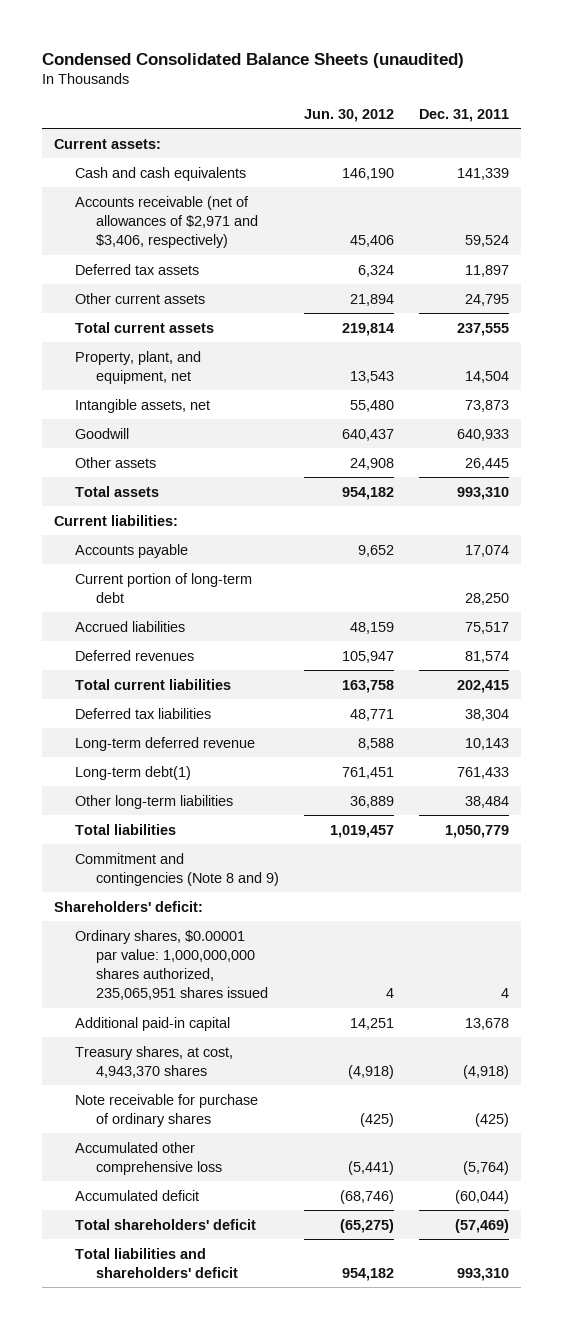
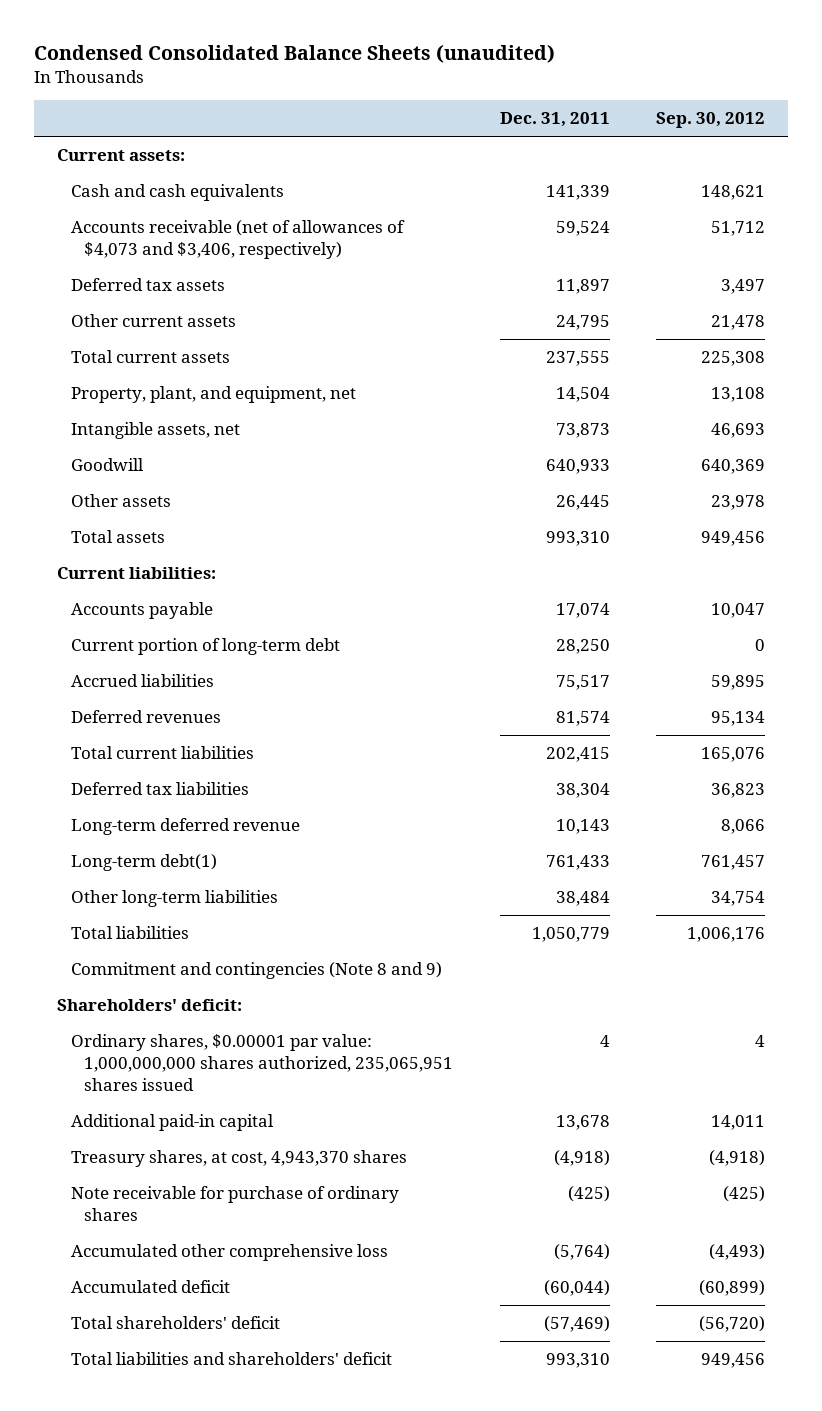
[303,108,394,122] Jun. 30, 2012 -> none
none -> [656,112,766,129] Sep. 30, 2012
[75,195,258,248] Accounts receivable (net of allowances of $2,971 and $3,406, respectively) -> [70,219,405,260] Accounts receivable (net of allowances of $4,073 and $3,406, respectively)

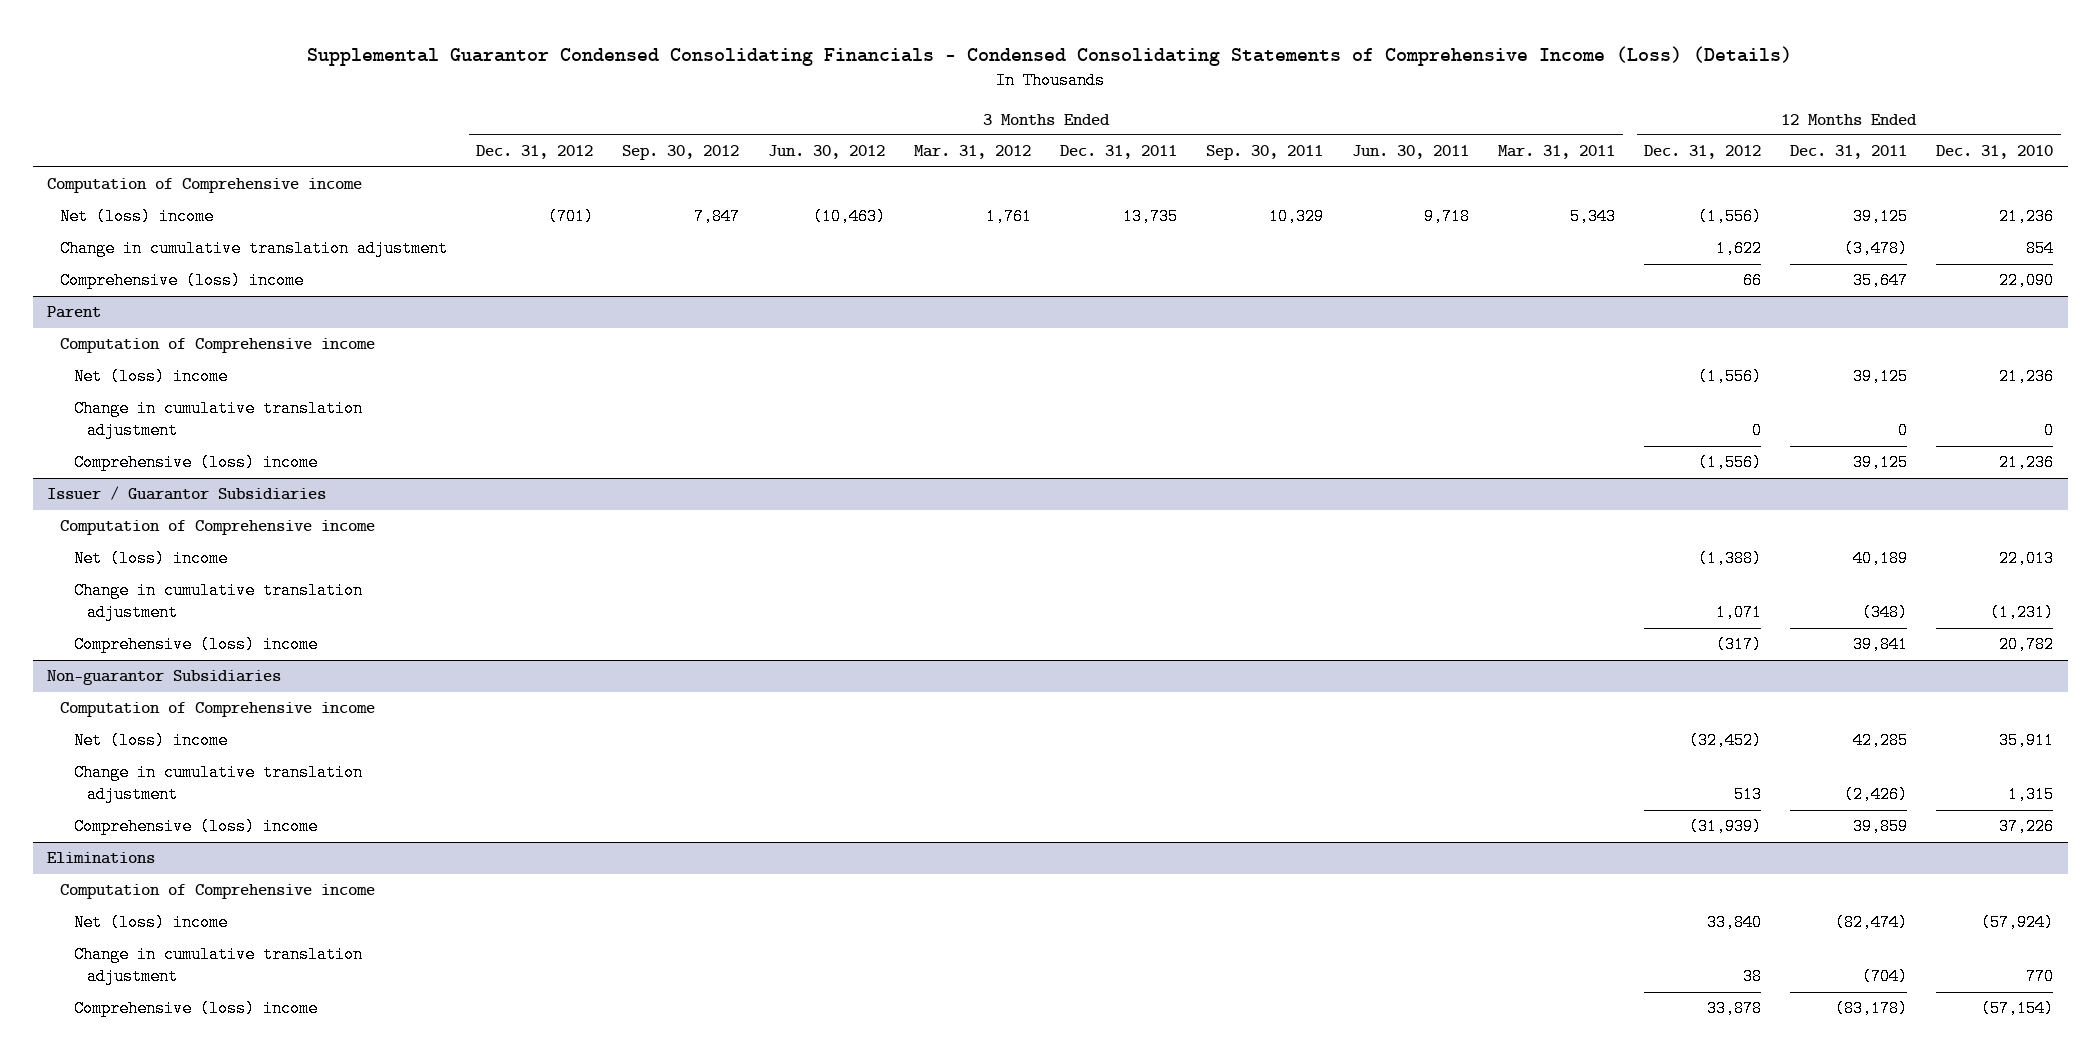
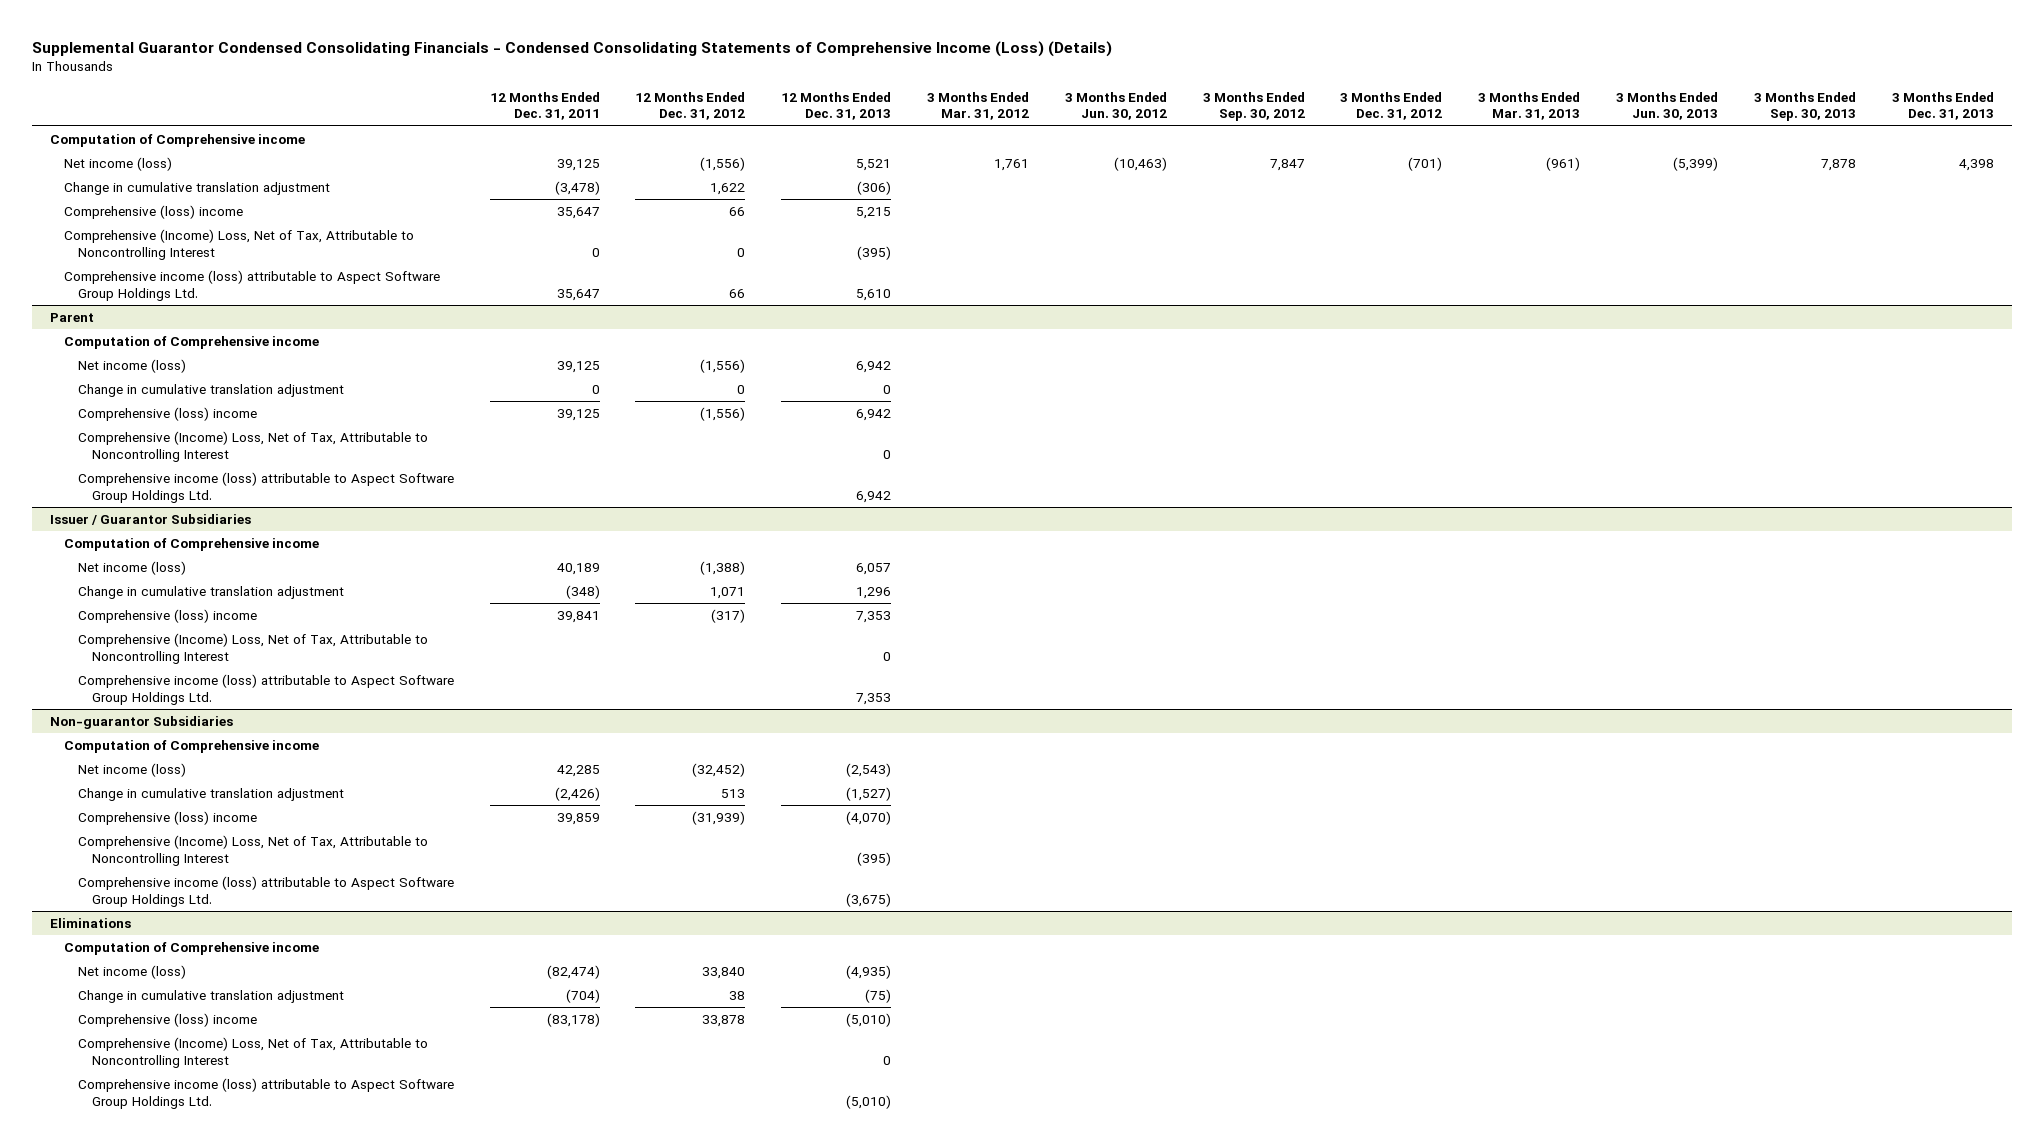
[1060,145,1178,160] Dec. 31, 2011 -> none
[1206,145,1324,161] Sep. 30, 2011 -> none
[1352,145,1470,160] Jun. 30, 2011 -> none
[1498,145,1616,160] Mar. 31, 2011 -> none
[1936,145,2054,160] Dec. 31, 2010 -> none
none -> [781,91,892,121] 12 Months Ended Dec. 31, 2013
none -> [1478,91,1581,121] 3 Months Ended Mar. 31, 2013
none -> [1616,91,1719,121] 3 Months Ended Jun. 30, 2013
none -> [1753,91,1856,122] 3 Months Ended Sep. 30, 2013
none -> [1891,91,1994,121] 3 Months Ended Dec. 31, 2013
[60,208,215,226] Net (loss) income -> [63,157,172,172] Net income (loss)
none -> [63,229,414,260] Comprehensive (Income) Loss, Net of Tax, Attributable to Noncontrolling Interest
none -> [63,270,440,301] Comprehensive income (loss) attributable to Aspect Software Group Holdings Ltd.
[73,368,228,386] Net (loss) income -> [77,359,186,374] Net income (loss)
none -> [77,431,428,462] Comprehensive (Income) Loss, Net of Tax, Attributable to Noncontrolling Interest
none -> [77,472,454,503] Comprehensive income (loss) attributable to Aspect Software Group Holdings Ltd.
[73,550,228,568] Net (loss) income -> [77,561,186,576] Net income (loss)
none -> [77,633,428,664] Comprehensive (Income) Loss, Net of Tax, Attributable to Noncontrolling Interest
none -> [77,674,454,705] Comprehensive income (loss) attributable to Aspect Software Group Holdings Ltd.
[73,732,228,750] Net (loss) income -> [77,763,186,778] Net income (loss)
none -> [77,835,428,866] Comprehensive (Income) Loss, Net of Tax, Attributable to Noncontrolling Interest
none -> [77,876,454,907] Comprehensive income (loss) attributable to Aspect Software Group Holdings Ltd.
[73,914,228,932] Net (loss) income -> [77,965,186,980] Net income (loss)
none -> [77,1037,428,1068] Comprehensive (Income) Loss, Net of Tax, Attributable to Noncontrolling Interest
none -> [77,1078,454,1109] Comprehensive income (loss) attributable to Aspect Software Group Holdings Ltd.

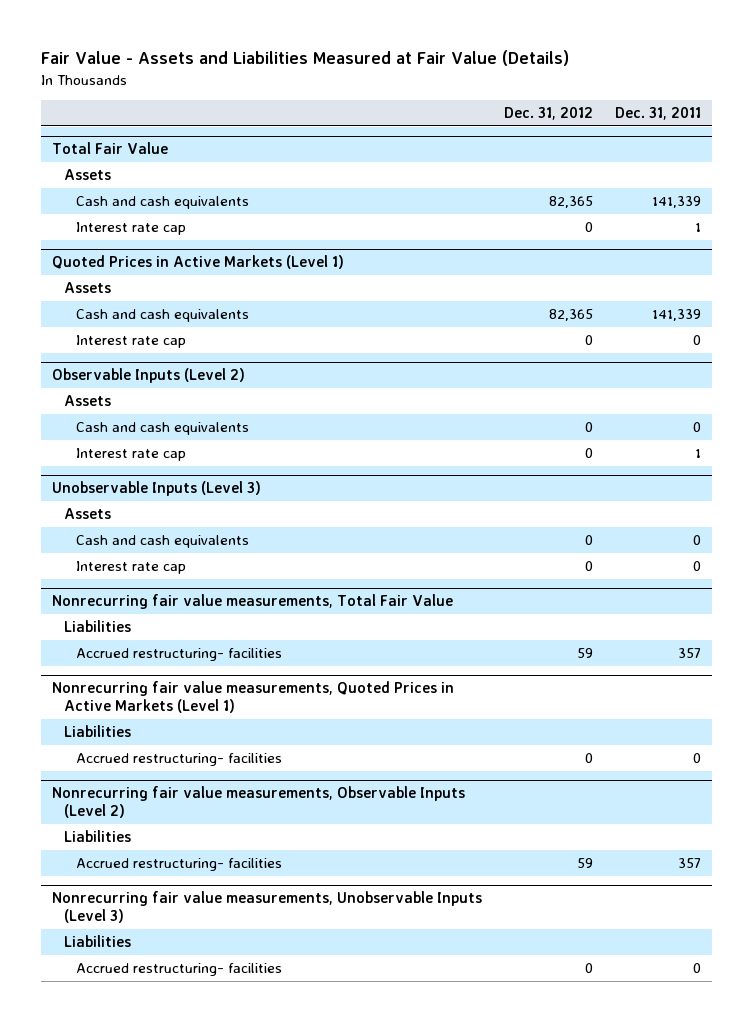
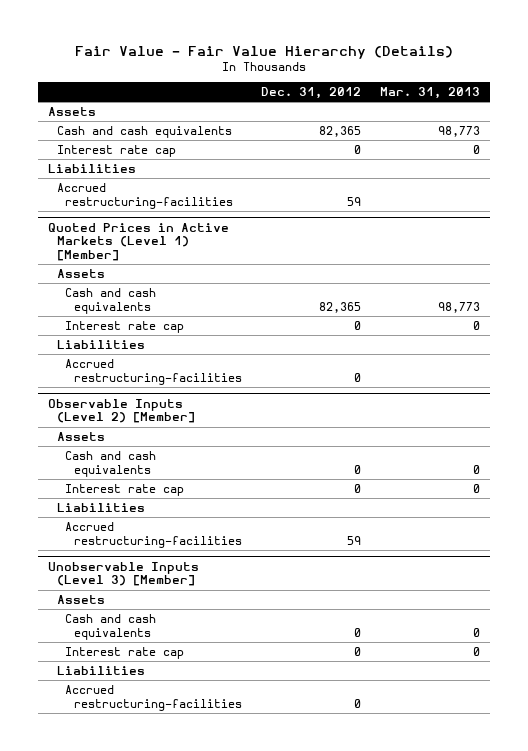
[40,50,569,67] Fair Value - Assets and Liabilities Measured at Fair Value (Details) -> [75,45,454,59] Fair Value - Fair Value Hierarchy (Details)
[615,107,702,121] Dec. 31, 2011 -> none
none -> [380,87,481,100] Mar. 31, 2013
[51,142,168,155] Total Fair Value -> none
none -> [47,163,136,173] Liabilities
none -> [56,182,234,209] Accrued restructuring-facilities
[51,255,344,270] Quoted Prices in Active Markets (Level 1) -> [47,222,229,262] Quoted Prices in Active Markets (Level 1) [Member]
none -> [56,339,145,349] Liabilities
none -> [65,358,242,385] Accrued restructuring-facilities
[51,368,245,384] Observable Inputs (Level 2) -> [47,398,195,424] Observable Inputs (Level 2) [Member]
none -> [56,502,145,512] Liabilities
none -> [65,521,242,548] Accrued restructuring-facilities
[51,481,261,497] Unobservable Inputs (Level 3) -> [47,561,199,587] Unobservable Inputs (Level 3) [Member]
[51,594,453,610] Nonrecurring fair value measurements, Total Fair Value -> none
[51,681,454,714] Nonrecurring fair value measurements, Quoted Prices in Active Markets (Level 1) -> none
[63,725,131,738] Liabilities -> none
[75,753,282,767] Accrued restructuring- facilities -> none
[51,786,465,819] Nonrecurring fair value measurements, Observable Inputs (Level 2) -> none
[63,830,131,843] Liabilities -> none
[75,858,282,872] Accrued restructuring- facilities -> none
[51,891,482,924] Nonrecurring fair value measurements, Unobservable Inputs (Level 3) -> none
[63,935,131,948] Liabilities -> none
[75,963,282,977] Accrued restructuring- facilities -> none
[75,648,282,662] Accrued restructuring- facilities -> [65,684,242,711] Accrued restructuring-facilities
[577,648,594,659] 59 -> [354,698,362,708] 0

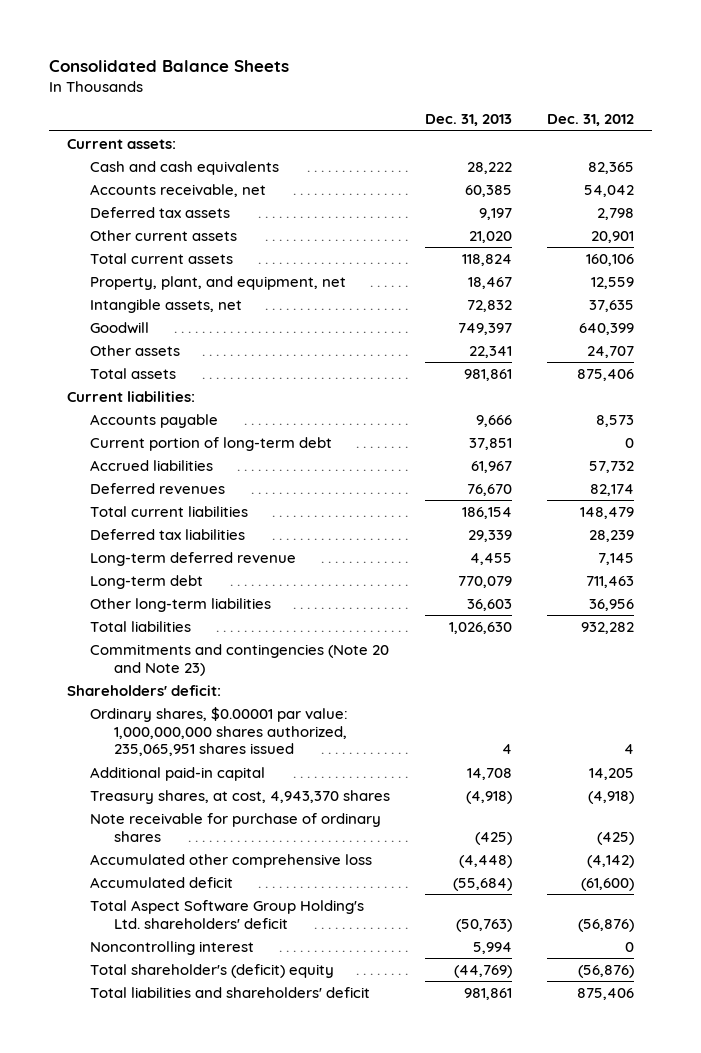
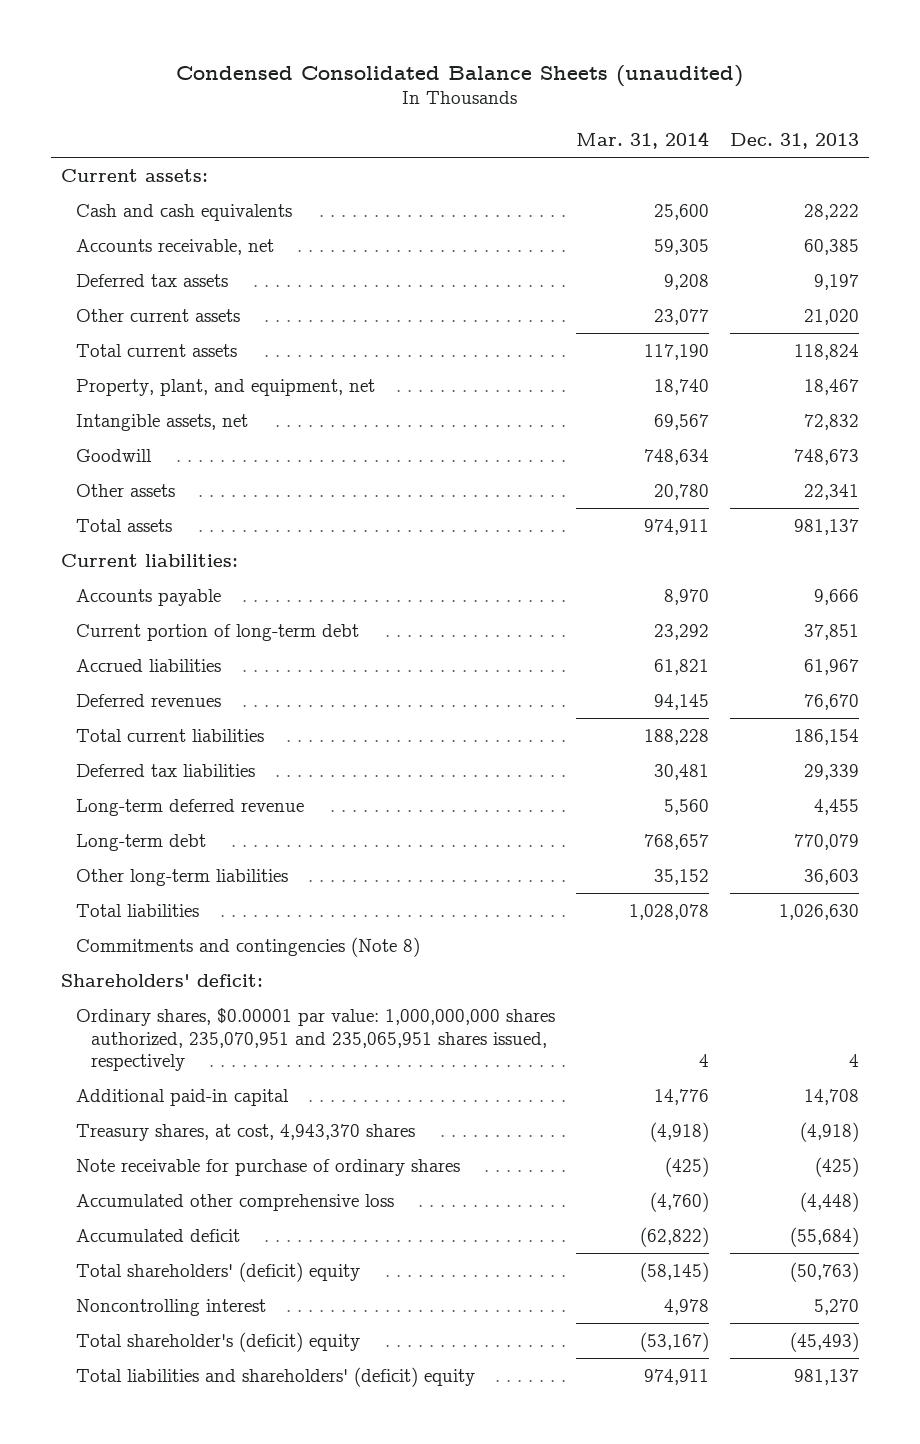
[49,60,290,73] Consolidated Balance Sheets -> [176,64,744,87] Condensed Consolidated Balance Sheets (unaudited)
[547,114,635,127] Dec. 31, 2012 -> none
none -> [576,131,710,150] Mar. 31, 2014
[458,322,513,335] 749,397 -> [793,448,859,465] 748,673
[464,368,513,381] 981,861 -> [793,518,859,535] 981,137
[90,643,390,676] Commitments and contingencies (Note 20 and Note 23) -> [76,936,421,957] Commitments and contingencies (Note 8)
[90,706,349,757] Ordinary shares, $0.00001 par value: 1,000,000,000 shares authorized, 235,065,951 shares issued -> [76,1007,556,1072] Ordinary shares, $0.00001 par value: 1,000,000,000 shares authorized, 235,070,951 and 235,065,951 shares issued, respectively
[90,899,365,929] Total Aspect Software Group Holding's Ltd. shareholders' deficit -> [76,1261,361,1282] Total shareholders' (deficit) equity
[473,941,513,954] 5,994 -> [813,1298,859,1315] 5,270
[454,964,513,978] (44,769) -> [789,1331,859,1352] (45,493)
[90,986,371,998] Total liabilities and shareholders' deficit -> [76,1366,476,1387] Total liabilities and shareholders' (deficit) equity
[464,987,513,1000] 981,861 -> [793,1368,859,1385] 981,137

